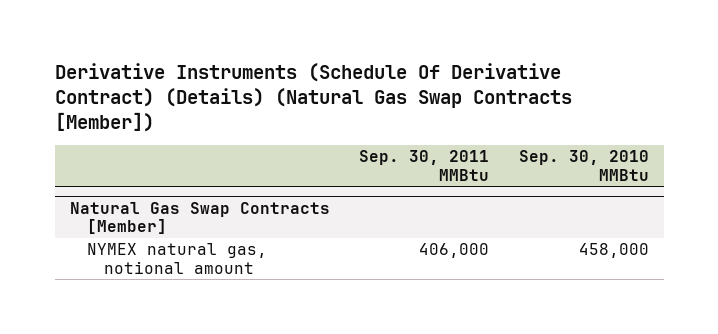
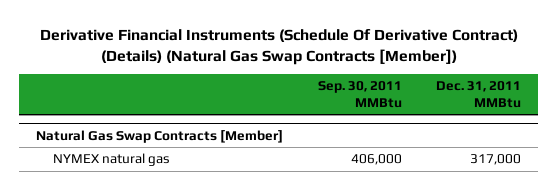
[54,63,572,132] Derivative Instruments (Schedule Of Derivative Contract) (Details) (Natural Gas Swap Contracts [Member]) -> [39,28,518,65] Derivative Financial Instruments (Schedule Of Derivative Contract) (Details) (Natural Gas Swap Contracts [Member])
[518,149,649,181] Sep. 30, 2010 MMBtu -> none
none -> [436,81,522,108] Dec. 31, 2011 MMBtu
[86,243,267,274] NYMEX natural gas, notional amount -> [52,153,170,167] NYMEX natural gas

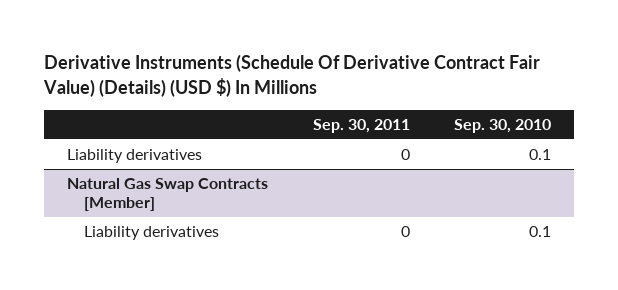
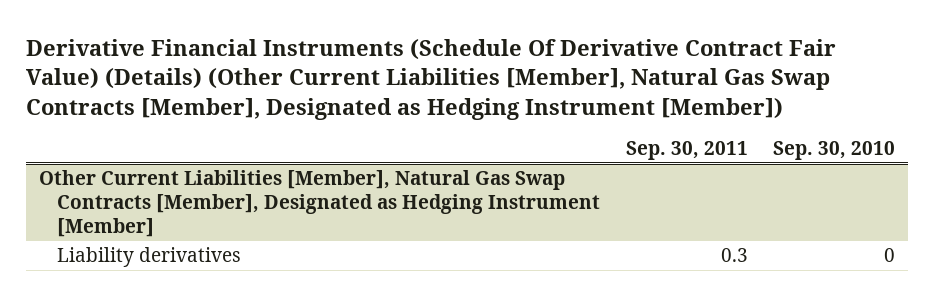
[43,54,541,97] Derivative Instruments (Schedule Of Derivative Contract Fair Value) (Details) (USD $) In Millions -> [26,38,837,120] Derivative Financial Instruments (Schedule Of Derivative Contract Fair Value) (Details) (Other Current Liabilities [Member], Natural Gas Swap Contracts [Member], Designated as Hedging Instrument [Member])
[66,178,268,212] Natural Gas Swap Contracts [Member] -> none
[83,226,219,241] Liability derivatives -> none
none -> [39,170,601,238] Other Current Liabilities [Member], Natural Gas Swap Contracts [Member], Designated as Hedging Instrument [Member]
[400,149,410,161] 0 -> [720,248,748,263] 0.3
[529,149,552,161] 0.1 -> [884,248,896,263] 0

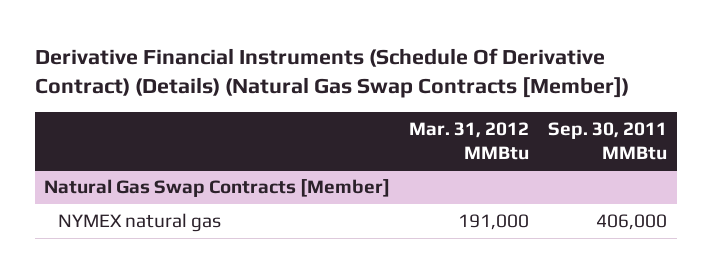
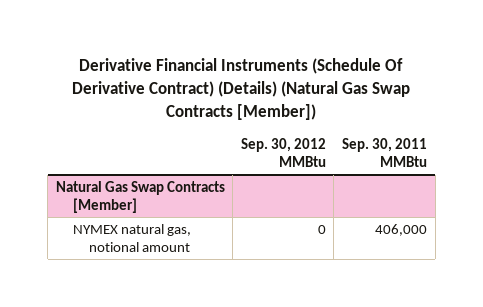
[409,122,530,160] Mar. 31, 2012 MMBtu -> none
none -> [240,137,326,168] Sep. 30, 2012 MMBtu
[57,213,221,233] NYMEX natural gas -> [72,223,191,253] NYMEX natural gas, notional amount

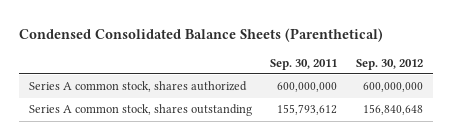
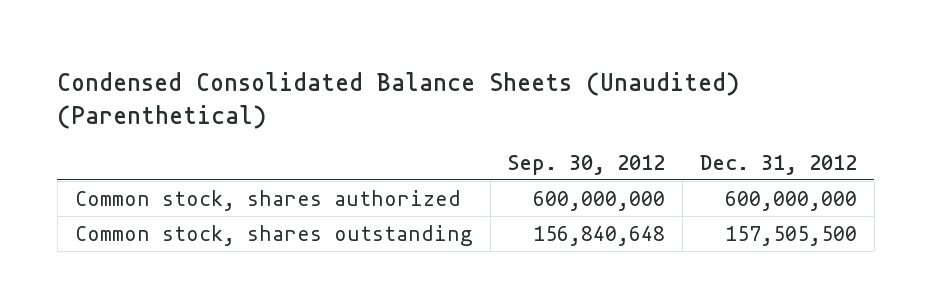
[19,27,384,42] Condensed Consolidated Balance Sheets (Parenthetical) -> [57,71,740,129] Condensed Consolidated Balance Sheets (Unaudited) (Parenthetical)
[270,58,338,70] Sep. 30, 2011 -> none
none -> [700,154,858,175] Dec. 31, 2012
[28,81,247,93] Series A common stock, shares authorized -> [74,189,461,211] Common stock, shares authorized
[28,104,252,117] Series A common stock, shares outstanding -> [74,224,473,246] Common stock, shares outstanding

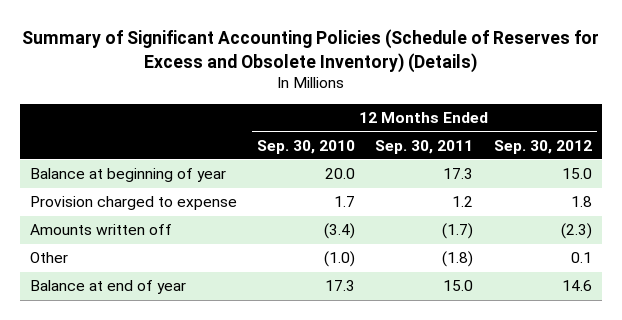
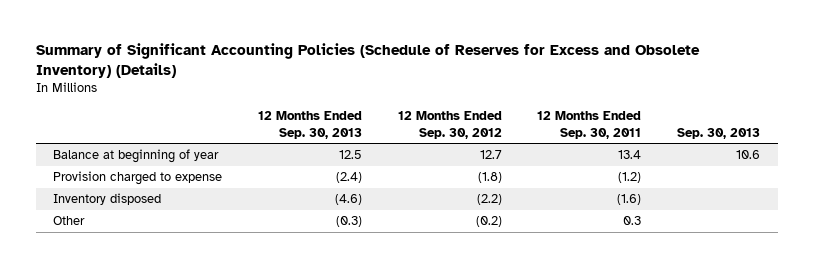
[257,139,356,154] Sep. 30, 2010 -> none
none -> [257,111,362,139] 12 Months Ended Sep. 30, 2013
none -> [676,127,760,139] Sep. 30, 2013
[29,224,172,236] Amounts written off -> none
[29,280,186,295] Balance at end of year -> none
[443,168,474,180] 17.3 -> [618,150,642,160] 13.4
[561,168,592,180] 15.0 -> [479,150,502,160] 12.7
[452,196,474,208] 1.2 -> [618,172,642,184] (1.2)
[570,196,592,208] 1.8 -> [477,172,502,184] (1.8)
none -> [53,193,162,206] Inventory disposed
[442,251,474,268] (1.8) -> [623,216,642,226] 0.3
[570,252,592,264] 0.1 -> [475,216,502,228] (0.2)

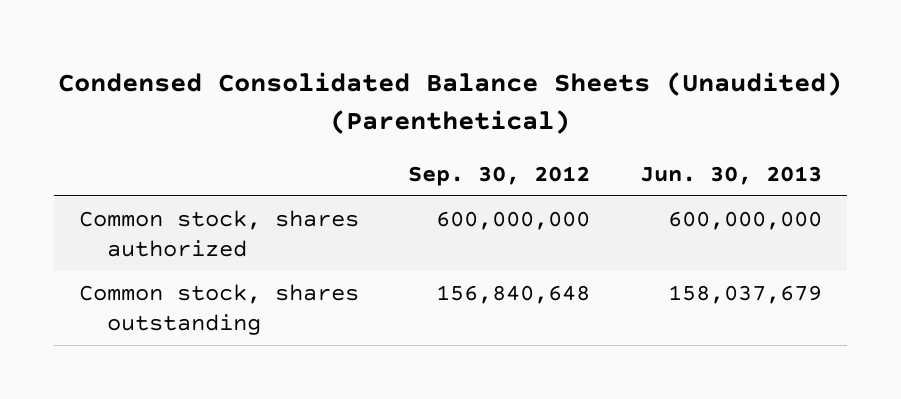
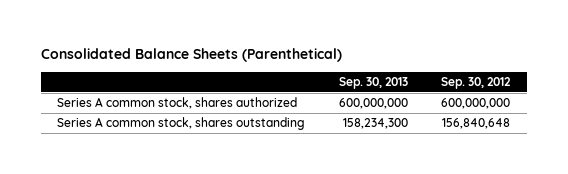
[58,72,843,134] Condensed Consolidated Balance Sheets (Unaudited) (Parenthetical) -> [40,48,342,63] Consolidated Balance Sheets (Parenthetical)
[639,166,822,186] Jun. 30, 2013 -> none
none -> [338,76,408,89] Sep. 30, 2013
[78,209,359,258] Common stock, shares authorized -> [57,97,298,110] Series A common stock, shares authorized
[78,283,359,336] Common stock, shares outstanding -> [57,117,306,131] Series A common stock, shares outstanding

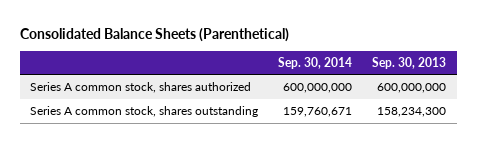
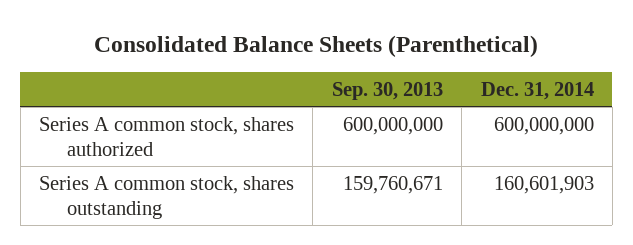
[278,56,353,69] Sep. 30, 2014 -> none
none -> [480,81,594,100] Dec. 31, 2014
[377,107,447,118] 158,234,300 -> [342,175,443,194] 159,760,671

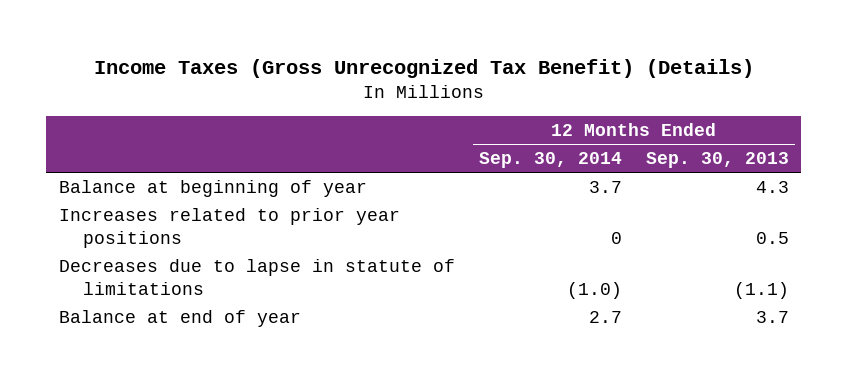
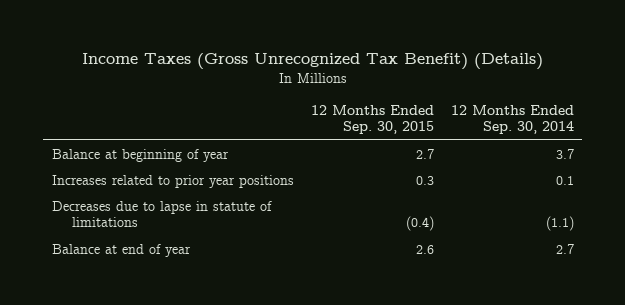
[645,152,789,169] Sep. 30, 2013 -> none
none -> [310,105,434,135] 12 Months Ended Sep. 30, 2015
[610,231,622,244] 0 -> [555,176,574,186] 0.1
[566,281,622,299] (1.0) -> [545,216,574,232] (1.1)

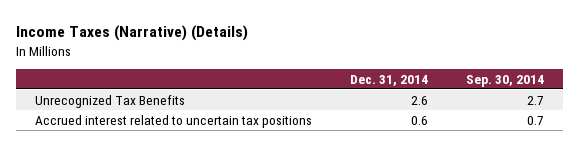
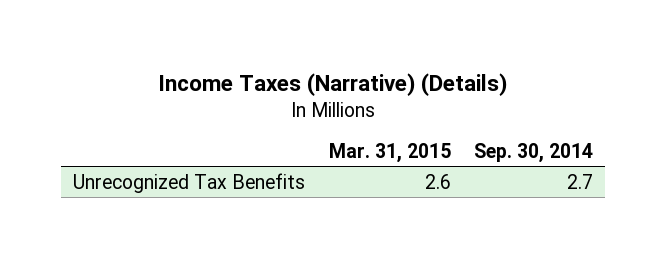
[350,74,429,86] Dec. 31, 2014 -> none
none -> [328,143,451,164] Mar. 31, 2015
[35,114,313,128] Accrued interest related to uncertain tax positions -> none

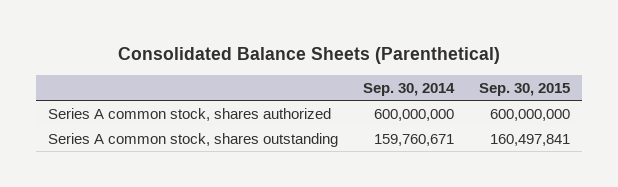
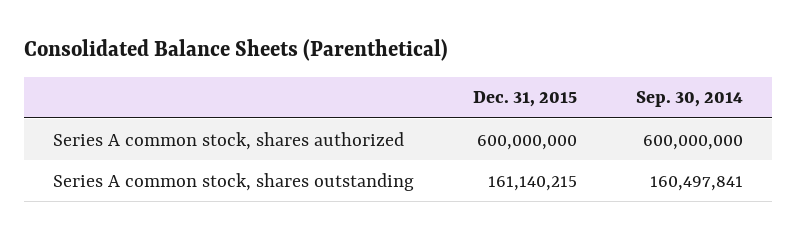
[478,82,570,96] Sep. 30, 2015 -> none
none -> [472,91,577,108] Dec. 31, 2015
[373,133,454,146] 159,760,671 -> [649,175,743,191] 160,497,841

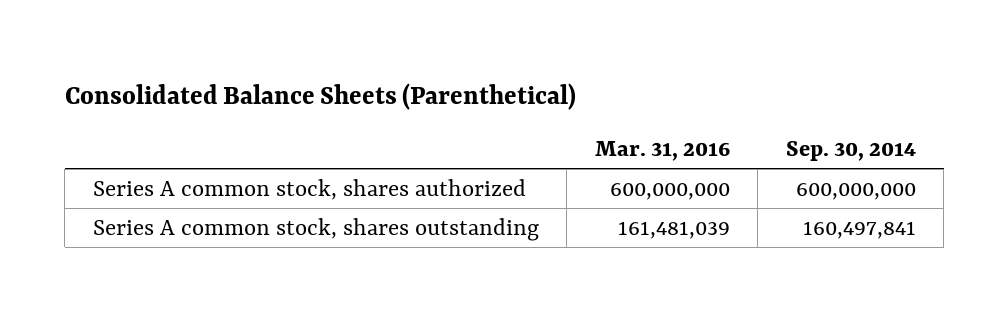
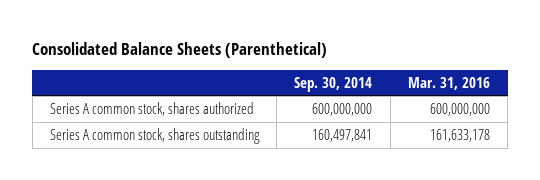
[617,220,730,239] 161,481,039 -> [429,129,490,143] 161,633,178

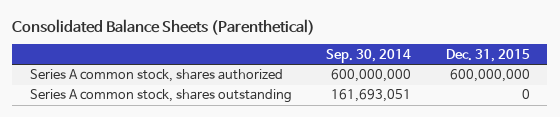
[407,76,490,90] Mar. 31, 2016 -> none
none -> [445,48,530,62] Dec. 31, 2015
[312,129,373,143] 160,497,841 -> [331,89,412,103] 161,693,051

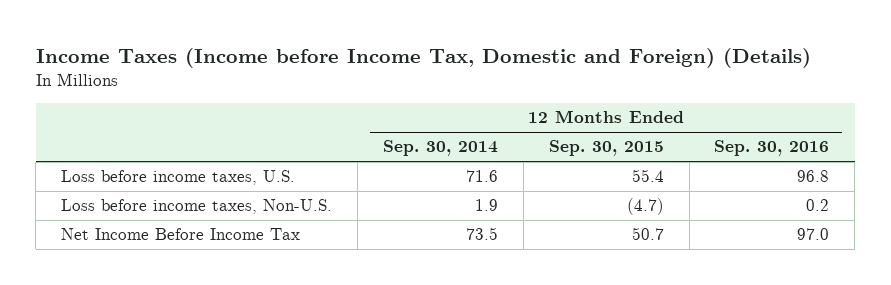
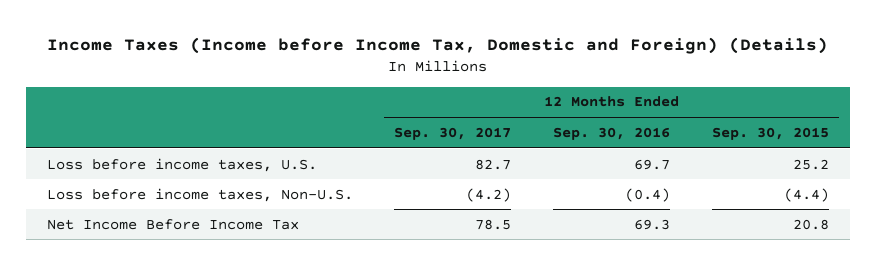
[383,140,499,157] Sep. 30, 2014 -> none
none -> [394,126,512,140] Sep. 30, 2017
[631,169,664,183] 55.4 -> [793,158,830,170] 25.2
[797,170,830,183] 96.8 -> [634,158,671,170] 69.7
[626,198,664,216] (4.7) -> [784,187,830,202] (4.4)
[806,199,830,212] 0.2 -> [625,187,671,202] (0.4)
[631,227,664,241] 50.7 -> [793,218,830,230] 20.8
[797,228,830,241] 97.0 -> [634,218,671,230] 69.3

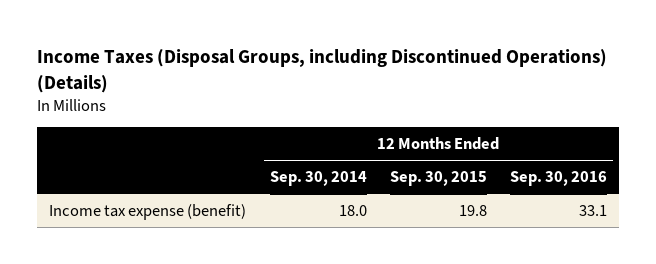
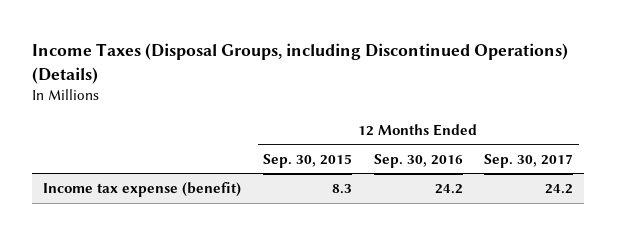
[269,171,367,187] Sep. 30, 2014 -> none
none -> [484,153,574,168] Sep. 30, 2017
[458,204,487,216] 19.8 -> [331,184,352,195] 8.3
[579,204,608,216] 33.1 -> [434,184,463,195] 24.2

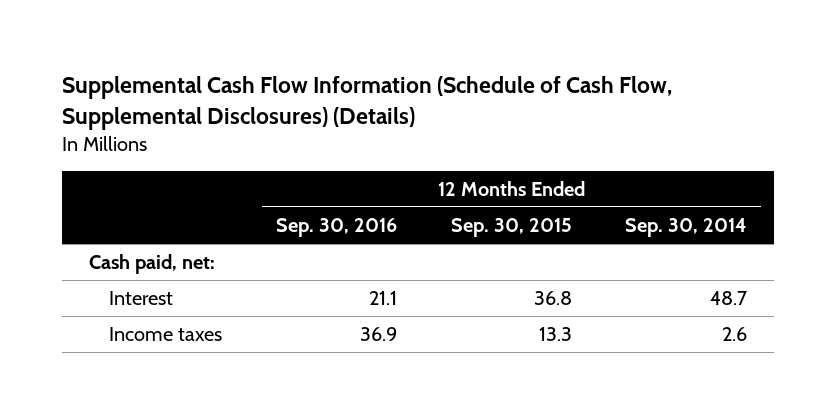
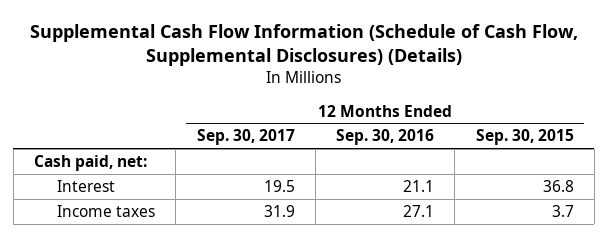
[625,218,748,238] Sep. 30, 2014 -> none
none -> [196,129,295,146] Sep. 30, 2017
[359,327,397,342] 36.9 -> [403,204,435,217] 27.1
[538,327,572,342] 13.3 -> [551,204,574,217] 3.7

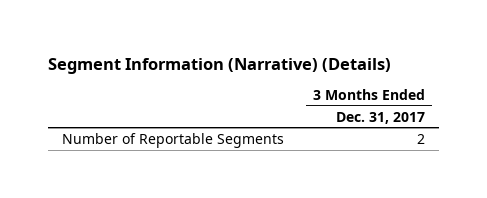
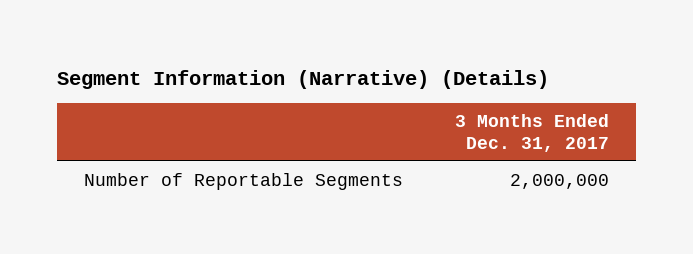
[416,133,425,144] 2 -> [510,173,610,189] 2,000,000

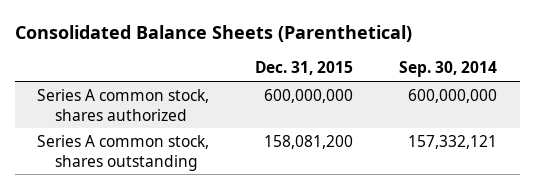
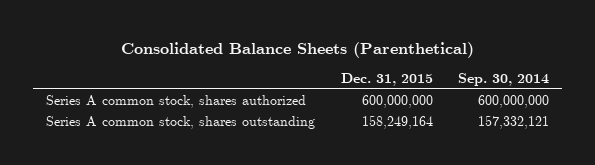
[264,134,354,149] 158,081,200 -> [361,115,433,130] 158,249,164

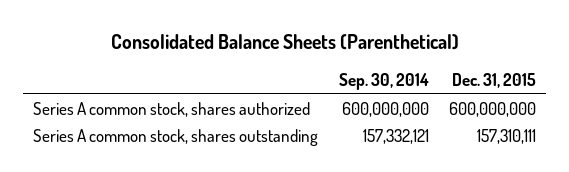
[361,115,433,130] 158,249,164 -> [477,128,537,144] 157,310,111

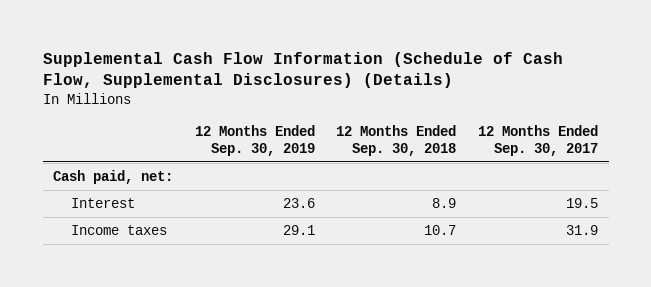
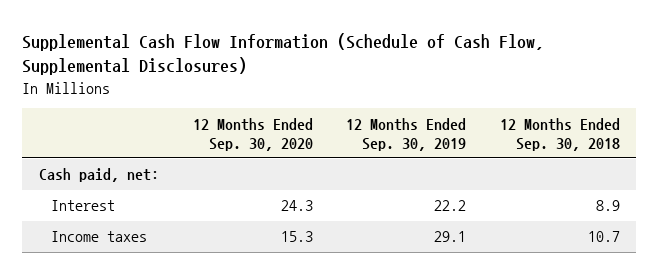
[42,51,563,89] Supplemental Cash Flow Information (Schedule of Cash Flow, Supplemental Disclosures) (Details) -> [22,32,545,76] Supplemental Cash Flow Information (Schedule of Cash Flow, Supplemental Disclosures)
[478,125,599,156] 12 Months Ended Sep. 30, 2017 -> none
none -> [192,117,313,151] 12 Months Ended Sep. 30, 2020
[282,198,315,209] 23.6 -> [434,200,467,212] 22.2

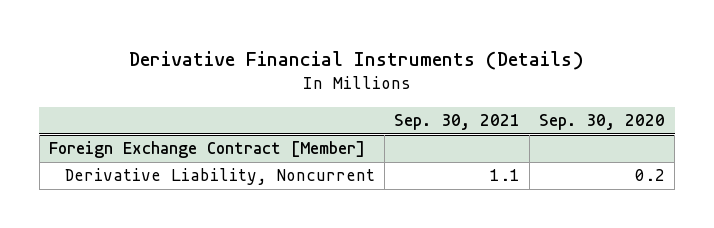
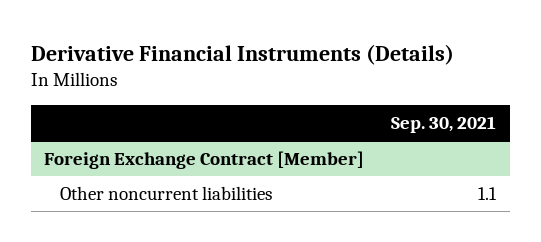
[539,114,666,131] Sep. 30, 2020 -> none
[65,168,376,186] Derivative Liability, Noncurrent -> [60,185,273,200] Other noncurrent liabilities

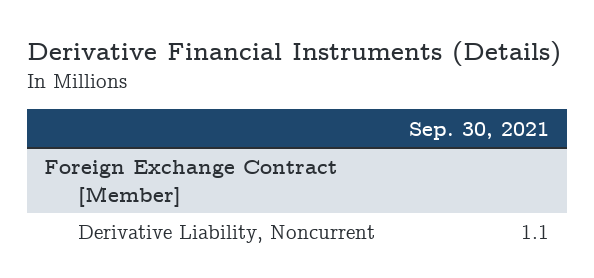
[60,185,273,200] Other noncurrent liabilities -> [77,225,375,244] Derivative Liability, Noncurrent

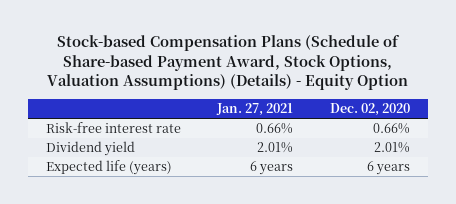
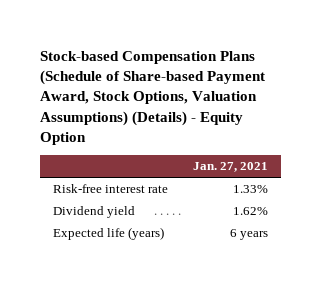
[329,102,410,116] Dec. 02, 2020 -> none
[256,123,294,135] 0.66% -> [233,185,269,194] 1.33%
[257,142,294,154] 2.01% -> [233,207,269,216] 1.62%

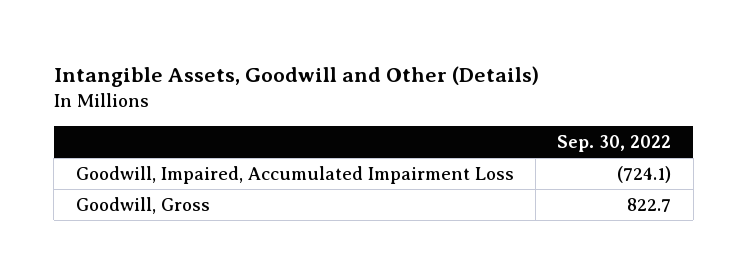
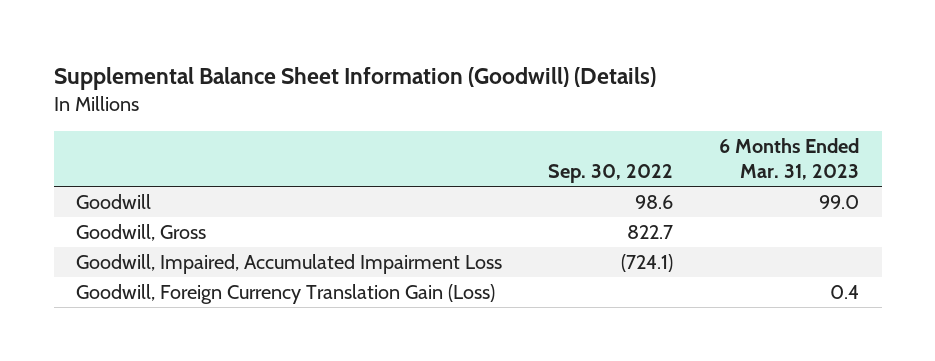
[53,66,539,88] Intangible Assets, Goodwill and Other (Details) -> [53,67,656,91] Supplemental Balance Sheet Information (Goodwill) (Details)
none -> [718,138,859,181] 6 Months Ended Mar. 31, 2023
none -> [76,194,152,210] Goodwill
[75,165,514,184] Goodwill, Impaired, Accumulated Impairment Loss -> [76,254,503,275] Goodwill, Impaired, Accumulated Impairment Loss
none -> [76,284,496,305] Goodwill, Foreign Currency Translation Gain (Loss)

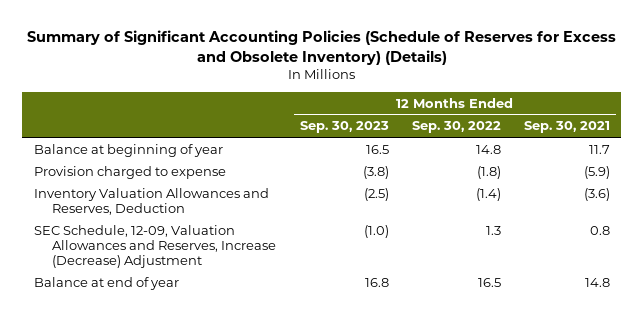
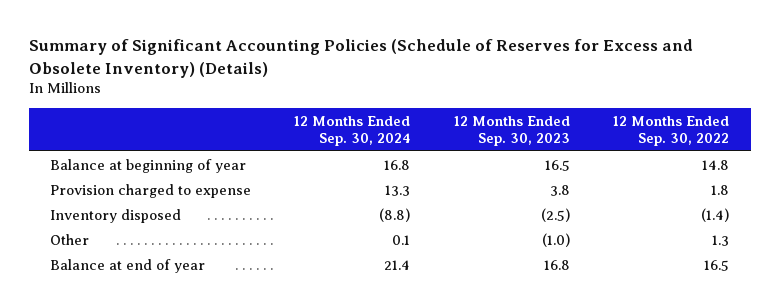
[523,121,610,134] Sep. 30, 2021 -> none
none -> [294,115,411,147] 12 Months Ended Sep. 30, 2024
[362,165,389,179] (3.8) -> [549,184,570,196] 3.8
[476,165,501,179] (1.8) -> [710,184,729,195] 1.8
[34,187,270,215] Inventory Valuation Allowances and Reserves, Deduction -> [50,208,182,223] Inventory disposed
[34,224,277,268] SEC Schedule, 12-09, Valuation Allowances and Reserves, Increase (Decrease) Adjustment -> [50,233,90,245] Other

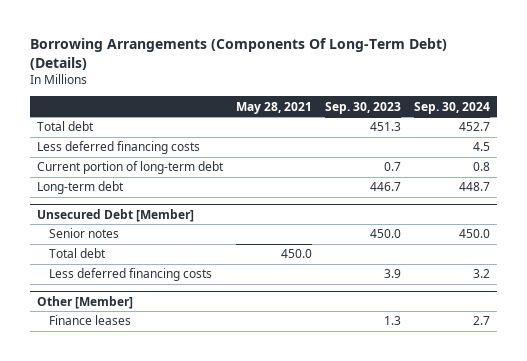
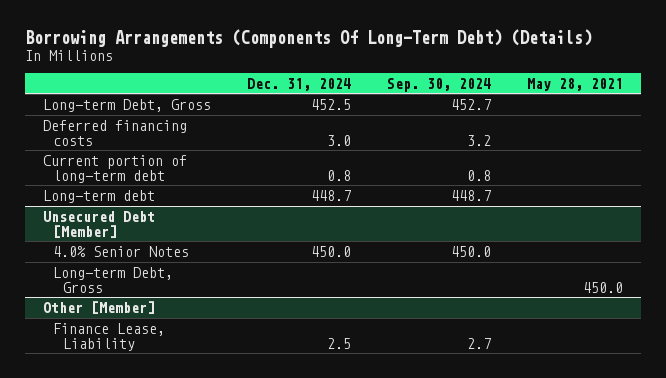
[324,101,401,114] Sep. 30, 2023 -> none
none -> [247,77,352,91] Dec. 31, 2024
[36,121,94,132] Total debt -> [43,98,212,112] Long-term Debt, Gross
[36,141,200,155] Less deferred financing costs -> [43,119,188,146] Deferred financing costs
[473,142,491,152] 4.5 -> [467,134,492,146] 3.2
[48,268,212,282] Less deferred financing costs -> none
[48,228,119,239] Senior notes -> [53,245,190,257] 4.0% Senior Notes
[48,248,106,259] Total debt -> [53,266,174,293] Long-term Debt, Gross
[48,315,131,326] Finance leases -> [53,322,166,351] Finance Lease, Liability

